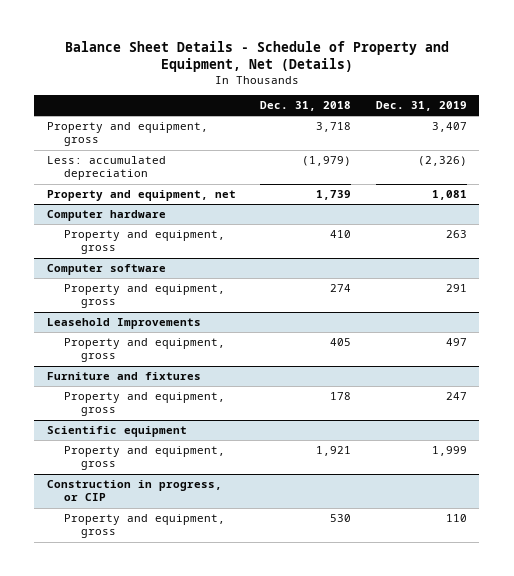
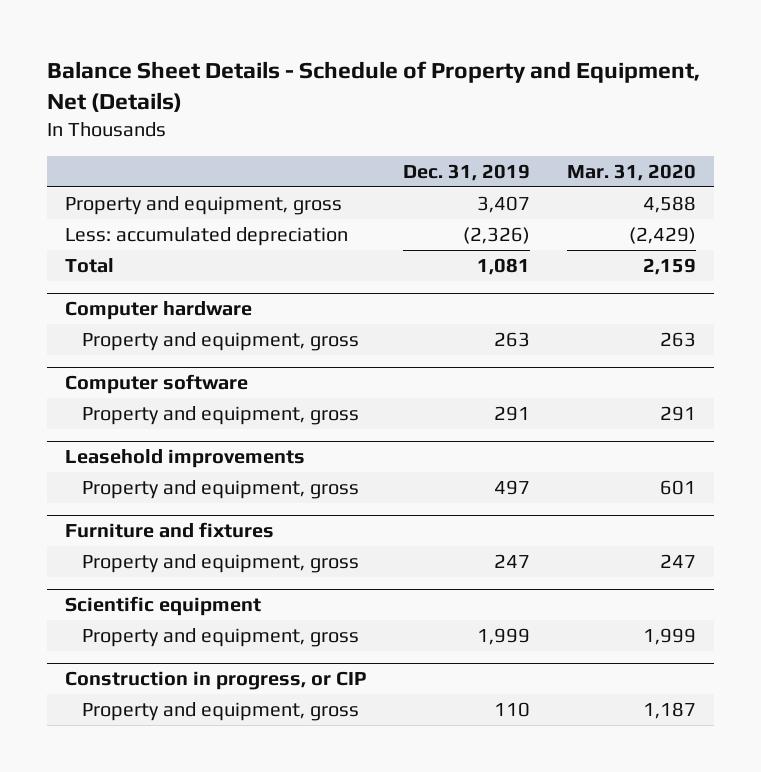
[260,101,352,112] Dec. 31, 2018 -> none
none -> [566,163,696,181] Mar. 31, 2020
[46,190,236,202] Property and equipment, net -> [64,257,114,273] Total
[46,318,201,330] Leasehold Improvements -> [64,449,305,469] Leasehold improvements

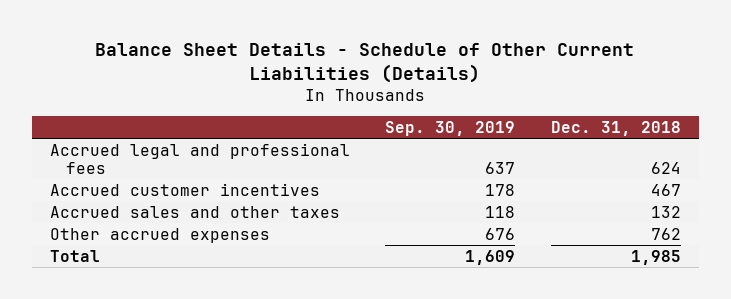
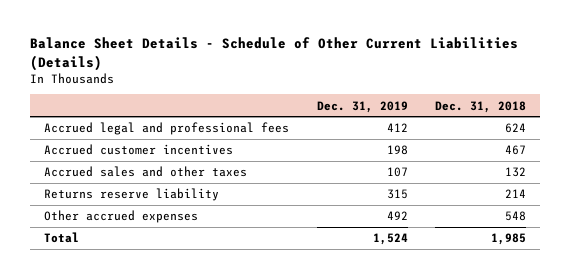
[385,120,516,136] Sep. 30, 2019 -> none
none -> [316,100,408,113] Dec. 31, 2019
none -> [43,188,219,202] Returns reserve liability
[650,227,681,240] 762 -> [505,211,527,222] 548

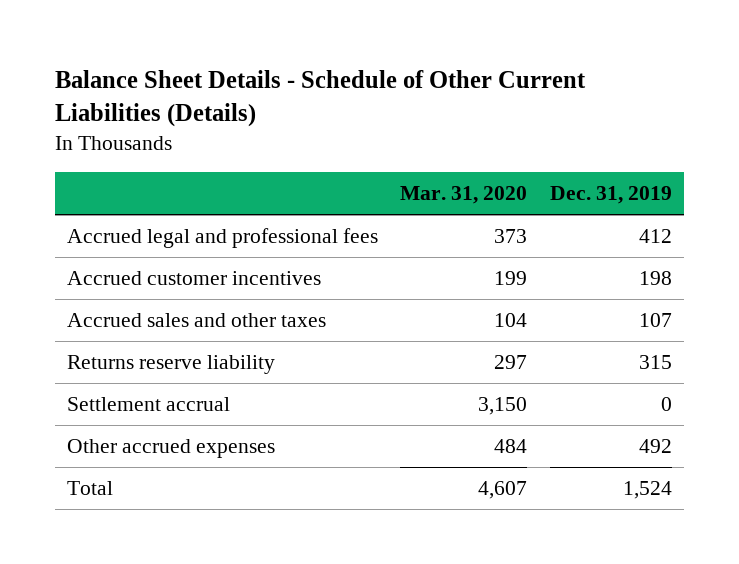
[435,100,527,113] Dec. 31, 2018 -> none
none -> [400,185,528,204] Mar. 31, 2020
none -> [66,397,230,412] Settlement accrual

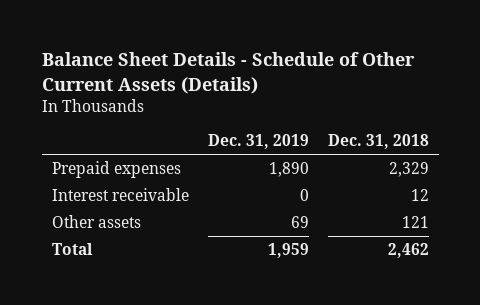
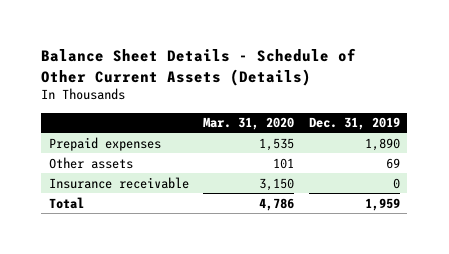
[327,134,429,150] Dec. 31, 2018 -> none
none -> [203,117,295,131] Mar. 31, 2020
[51,187,189,201] Interest receivable -> none
none -> [48,176,189,189] Insurance receivable

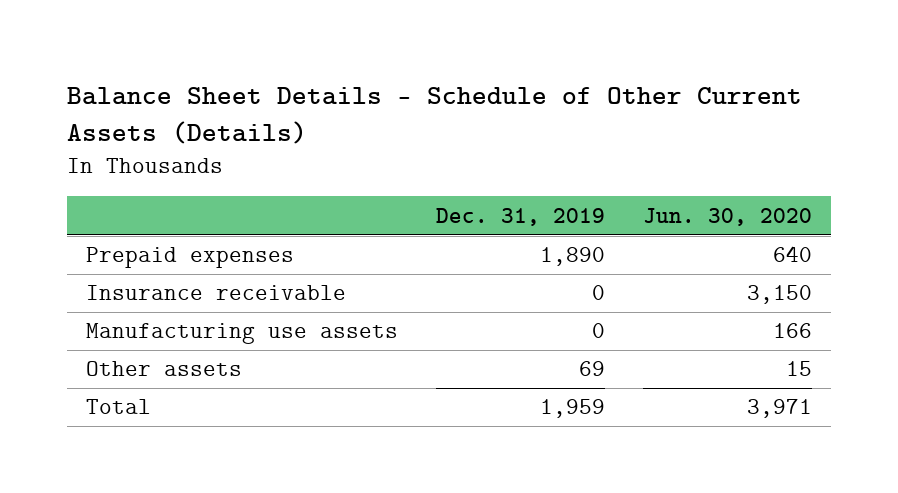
[203,117,295,131] Mar. 31, 2020 -> none
none -> [642,207,812,226] Jun. 30, 2020
none -> [85,323,398,345] Manufacturing use assets
[48,156,133,169] Other assets -> [85,361,242,377] Other assets

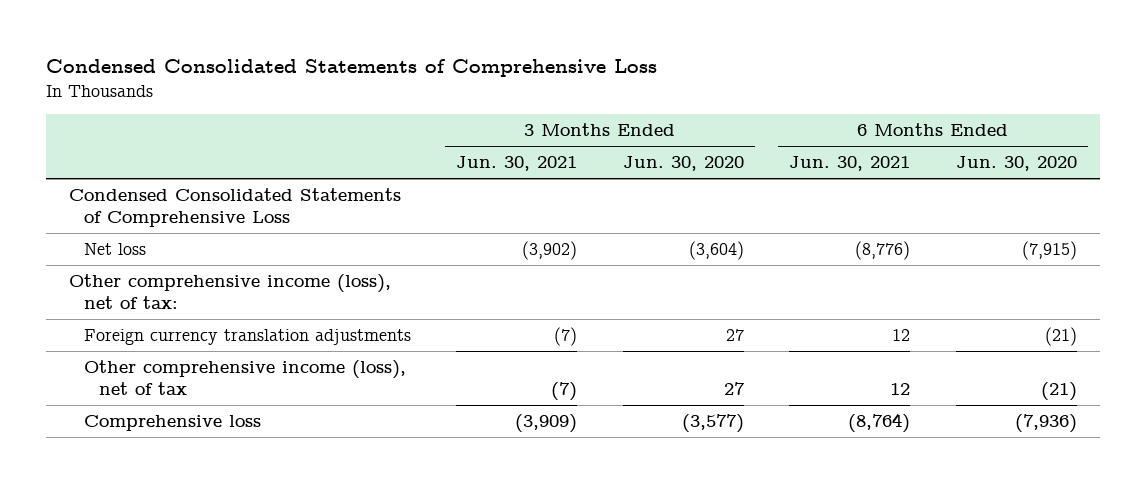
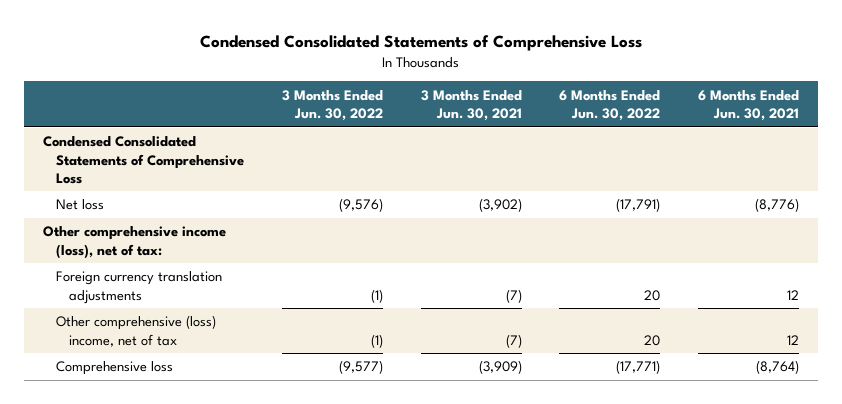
[622,156,744,172] Jun. 30, 2020 -> none
[956,156,1078,172] Jun. 30, 2020 -> none
none -> [281,89,383,121] 3 Months Ended Jun. 30, 2022
none -> [559,89,661,121] 6 Months Ended Jun. 30, 2022
[83,360,406,396] Other comprehensive income (loss), net of tax -> [56,315,217,347] Other comprehensive (loss) income, net of tax

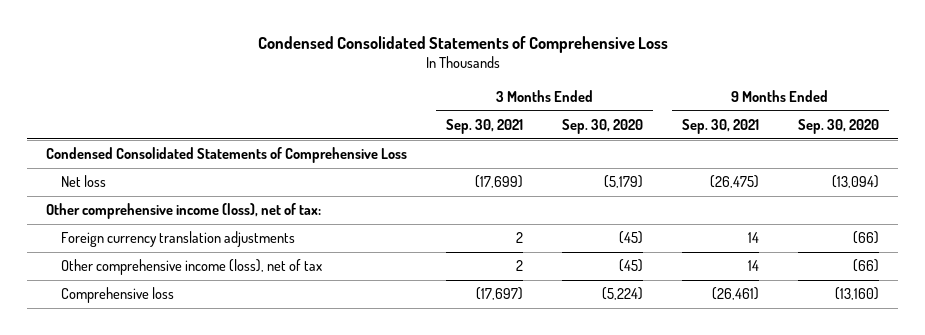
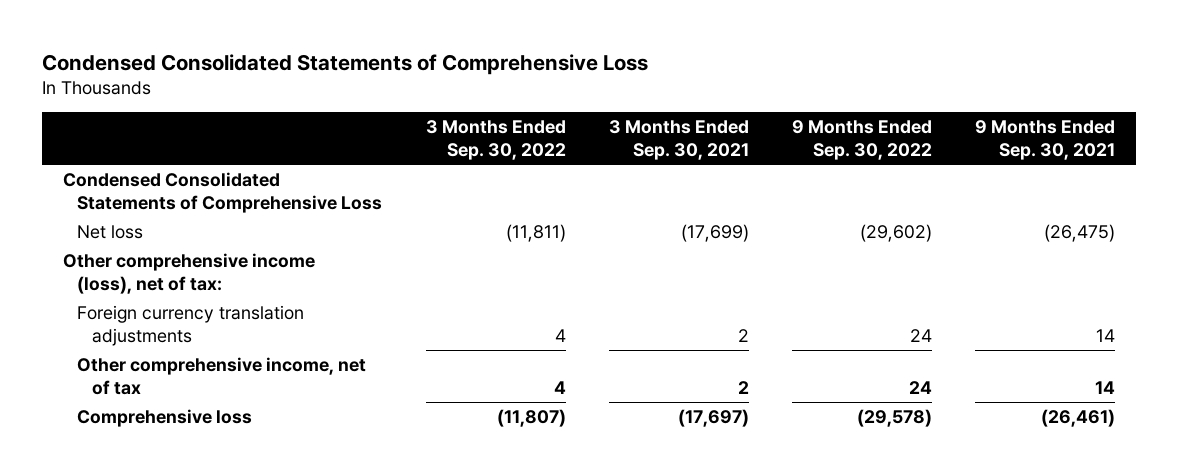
[562,119,644,135] Sep. 30, 2020 -> none
[797,119,879,135] Sep. 30, 2020 -> none
none -> [425,120,566,161] 3 Months Ended Sep. 30, 2022
none -> [791,120,932,161] 9 Months Ended Sep. 30, 2022
[61,259,323,276] Other comprehensive income (loss), net of tax -> [77,357,367,395] Other comprehensive income, net of tax

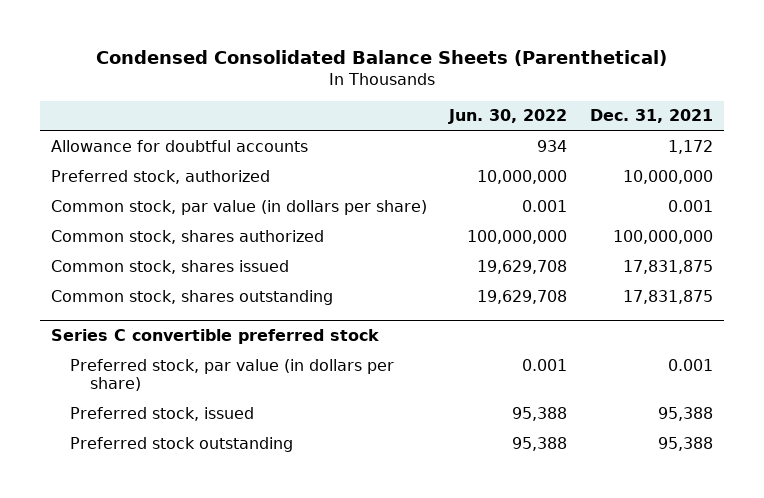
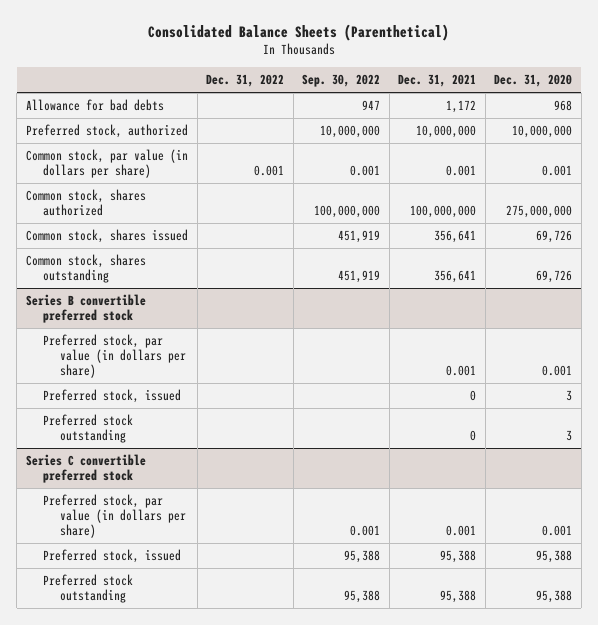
[95,50,667,67] Condensed Consolidated Balance Sheets (Parenthetical) -> [148,23,450,41] Consolidated Balance Sheets (Parenthetical)
[448,109,568,125] Jun. 30, 2022 -> none
none -> [206,74,285,88] Dec. 31, 2022
none -> [302,74,381,88] Sep. 30, 2022
none -> [494,74,573,88] Dec. 31, 2020
[51,139,309,152] Allowance for doubtful accounts -> [26,99,165,112] Allowance for bad debts
[622,259,713,274] 17,831,875 -> [434,230,477,244] 356,641
[622,289,713,304] 17,831,875 -> [434,270,477,284] 356,641
none -> [26,294,147,324] Series B convertible preferred stock
none -> [43,334,187,379] Preferred stock, par value (in dollars per share)
none -> [43,389,182,404] Preferred stock, issued
none -> [43,414,134,444] Preferred stock outstanding

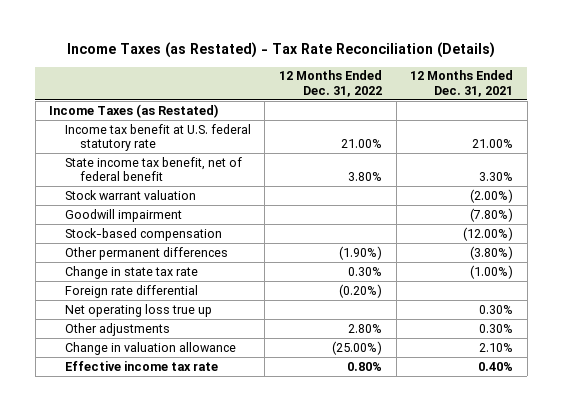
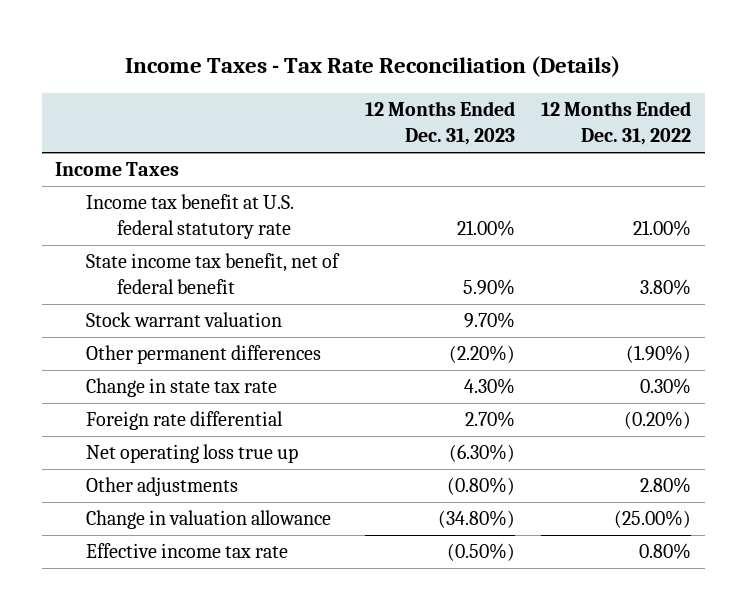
[67,42,496,59] Income Taxes (as Restated) - Tax Rate Reconciliation (Details) -> [125,55,621,77] Income Taxes - Tax Rate Reconciliation (Details)
[410,70,514,97] 12 Months Ended Dec. 31, 2021 -> none
none -> [364,101,515,146] 12 Months Ended Dec. 31, 2023
[49,103,220,118] Income Taxes (as Restated) -> [54,162,179,177] Income Taxes
[64,208,182,222] Goodwill impairment -> none
[64,227,222,241] Stock-based compensation -> none

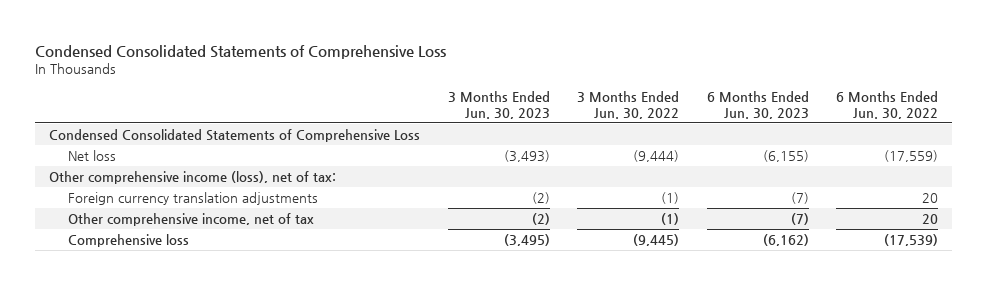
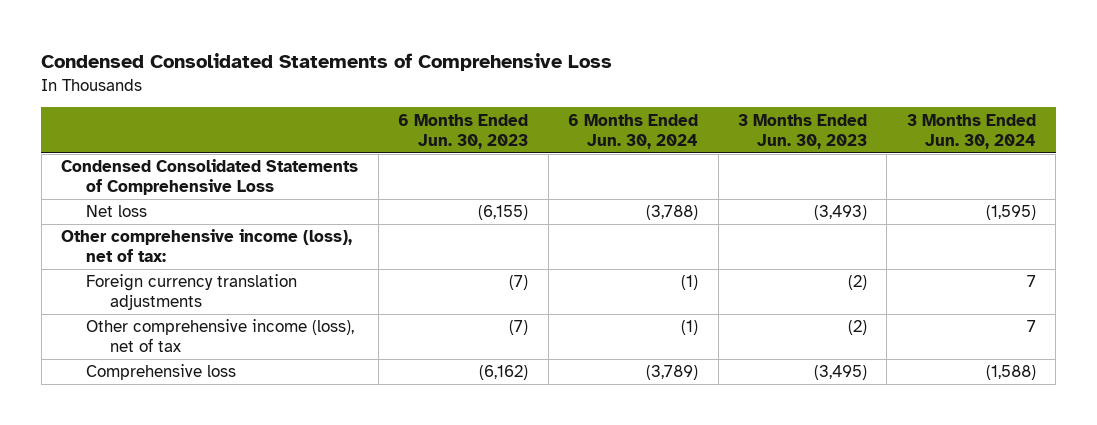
[577,91,680,119] 3 Months Ended Jun. 30, 2022 -> none
[836,91,939,119] 6 Months Ended Jun. 30, 2022 -> none
none -> [568,113,699,149] 6 Months Ended Jun. 30, 2024
none -> [906,113,1036,149] 3 Months Ended Jun. 30, 2024
[67,213,314,227] Other comprehensive income, net of tax -> [85,319,354,353] Other comprehensive income (loss), net of tax

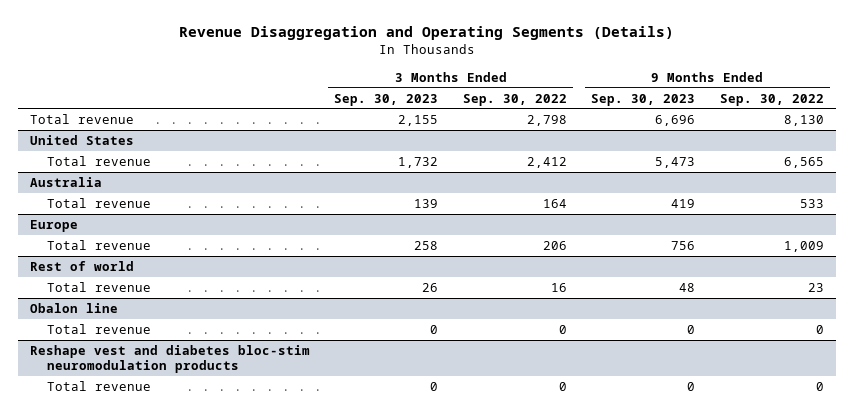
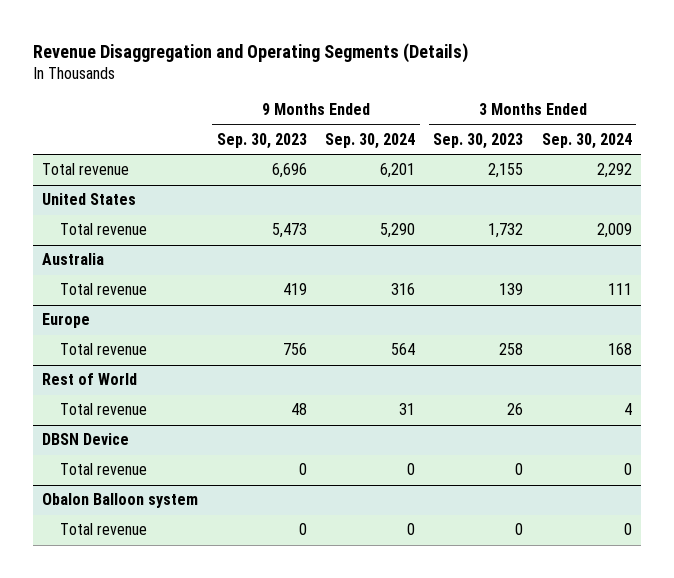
[462,93,567,106] Sep. 30, 2022 -> none
[719,93,824,106] Sep. 30, 2022 -> none
none -> [325,133,416,150] Sep. 30, 2024
none -> [541,133,632,150] Sep. 30, 2024
[29,260,134,271] Rest of world -> [42,373,138,386] Rest of World
[29,302,118,313] Obalon line -> none
none -> [42,433,130,446] DBSN Device
[29,344,310,374] Reshape vest and diabetes bloc-stim neuromodulation products -> none
none -> [42,493,199,509] Obalon Balloon system

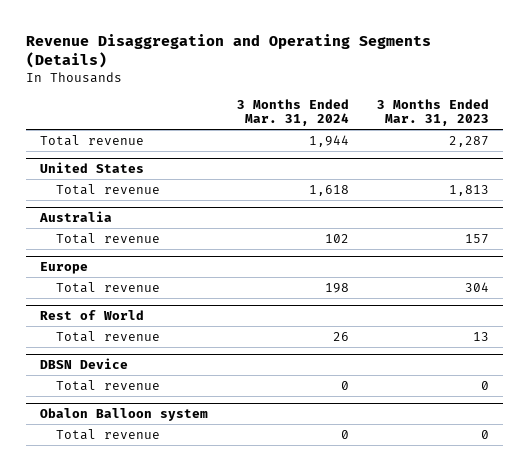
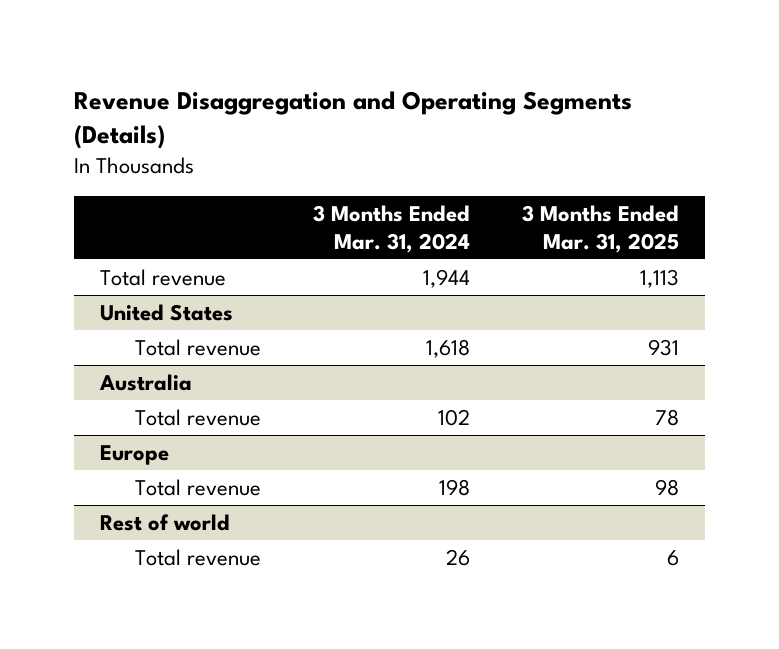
[376,98,489,127] 3 Months Ended Mar. 31, 2023 -> none
none -> [521,204,679,253] 3 Months Ended Mar. 31, 2025
[40,309,145,320] Rest of World -> [99,513,230,531] Rest of world
[40,357,129,369] DBSN Device -> none
[56,379,161,391] Total revenue -> none
[40,407,209,421] Obalon Balloon system -> none
[56,428,161,440] Total revenue -> none

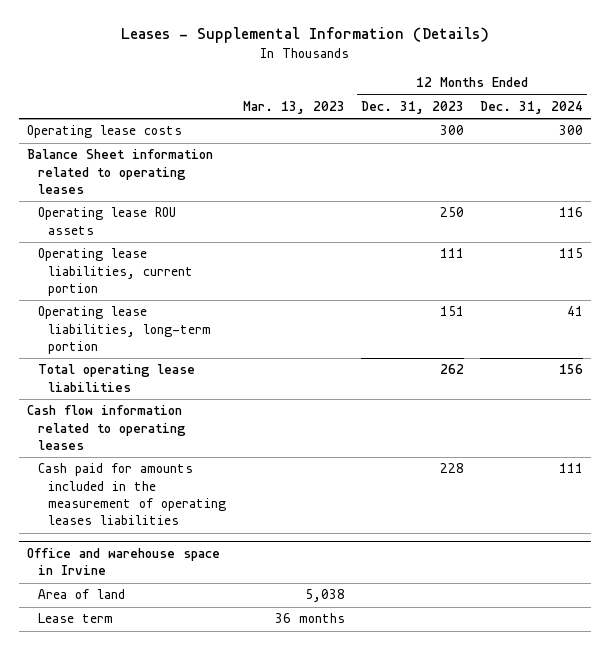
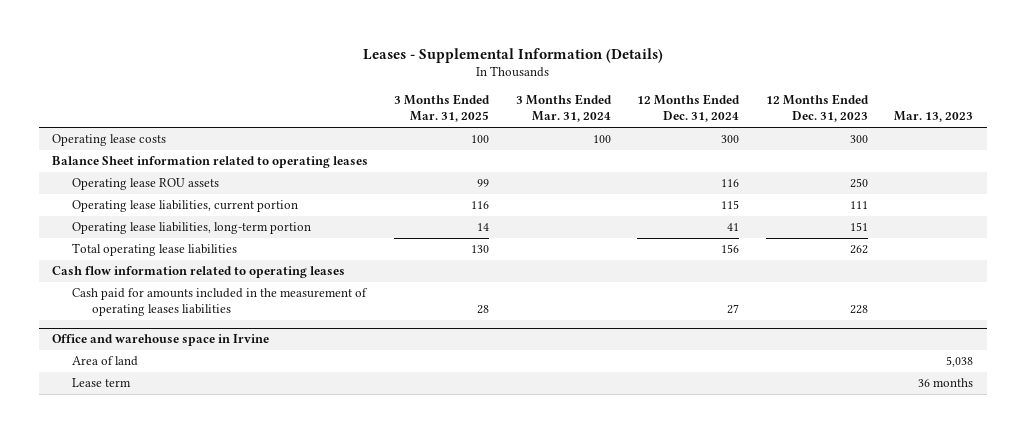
none -> [394,94,491,123] 3 Months Ended Mar. 31, 2025
none -> [515,94,612,123] 3 Months Ended Mar. 31, 2024
[558,463,583,474] 111 -> [727,304,740,315] 27

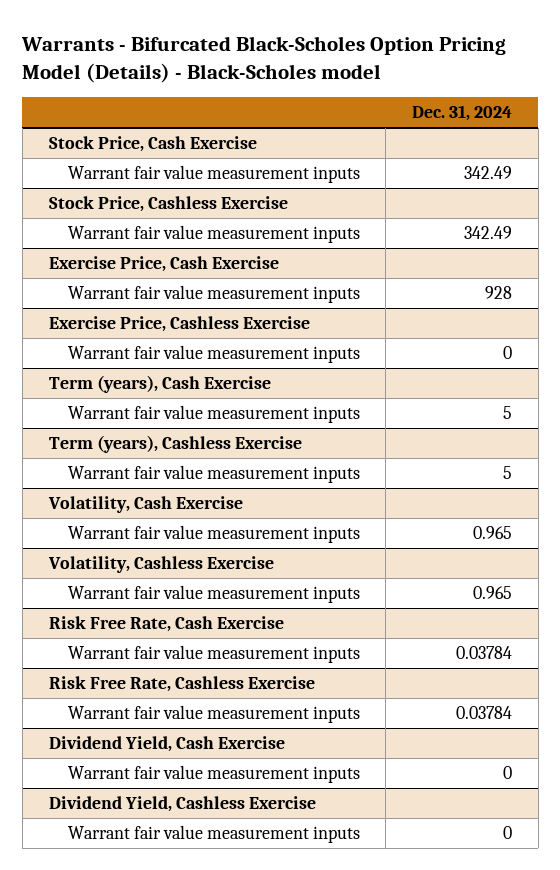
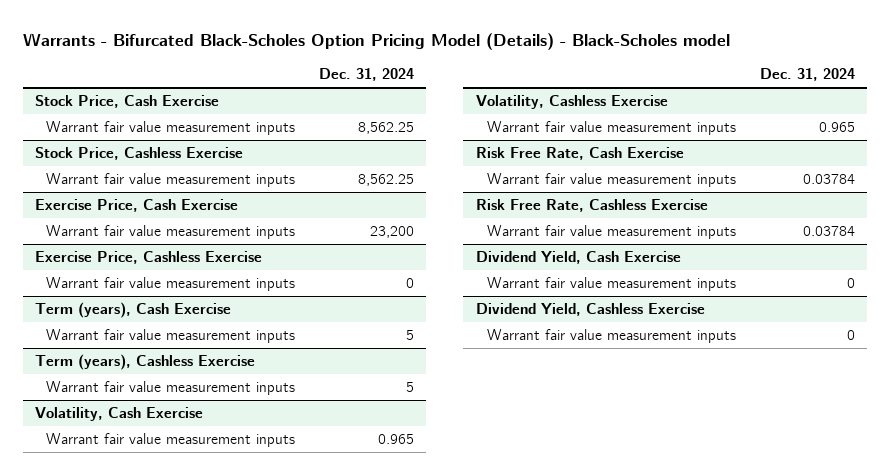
[463,166,512,180] 342.49 -> [358,122,415,135] 8,562.25
[463,226,512,240] 342.49 -> [358,174,415,187] 8,562.25
[484,286,512,300] 928 -> [370,226,415,239] 23,200

